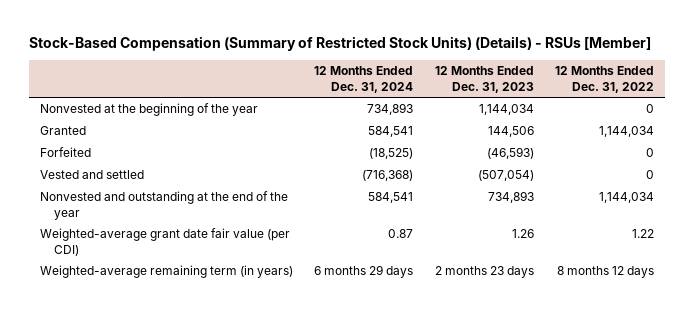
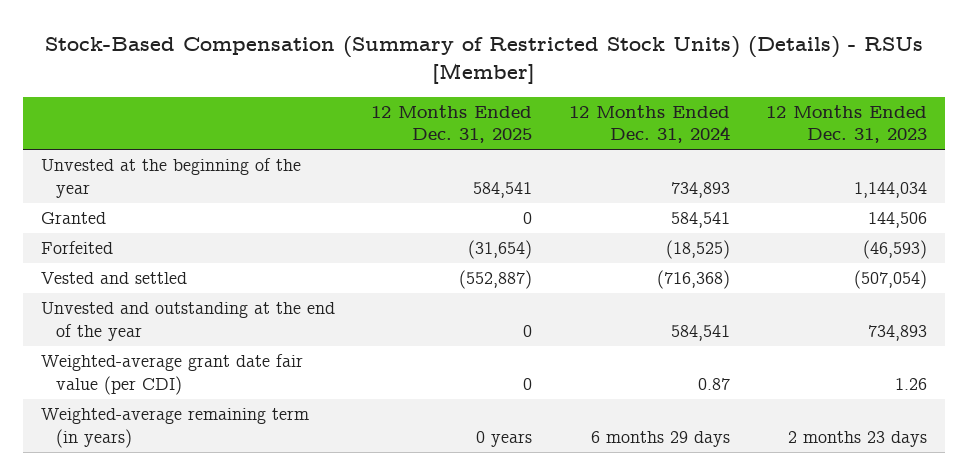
[554,66,654,93] 12 Months Ended Dec. 31, 2022 -> none
none -> [371,104,533,144] 12 Months Ended Dec. 31, 2025
[39,103,258,117] Nonvested at the beginning of the year -> [40,158,301,198] Unvested at the beginning of the year
[39,191,288,220] Nonvested and outstanding at the end of the year -> [40,302,335,341] Unvested and outstanding at the end of the year

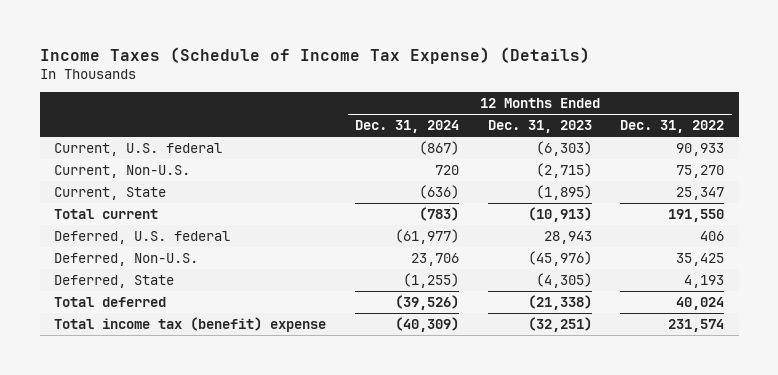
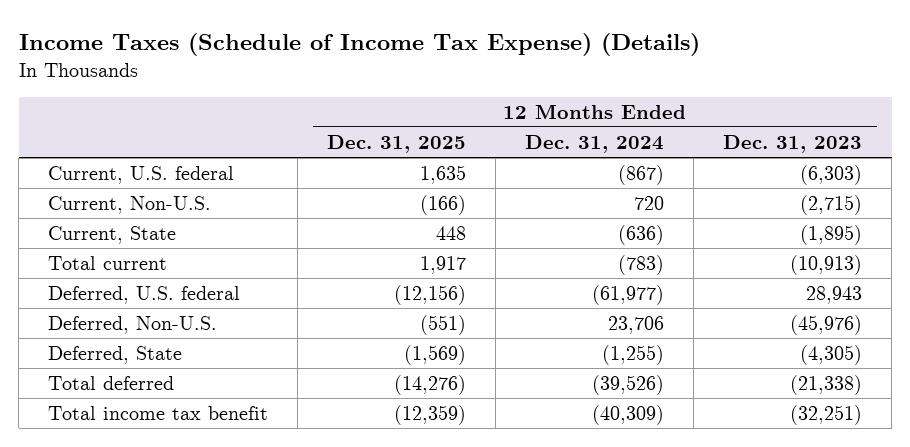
[620,120,725,134] Dec. 31, 2022 -> none
none -> [327,134,467,153] Dec. 31, 2025
[54,316,327,332] Total income tax (benefit) expense -> [48,405,269,420] Total income tax benefit

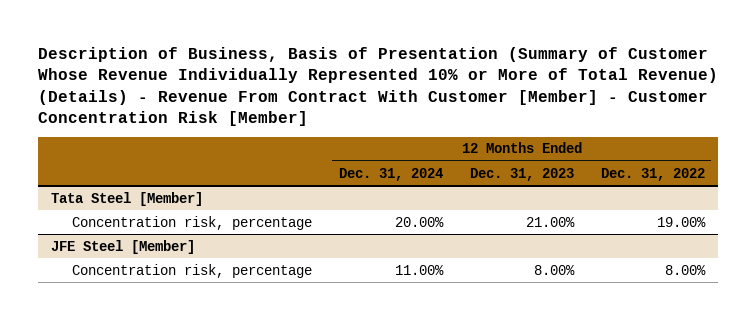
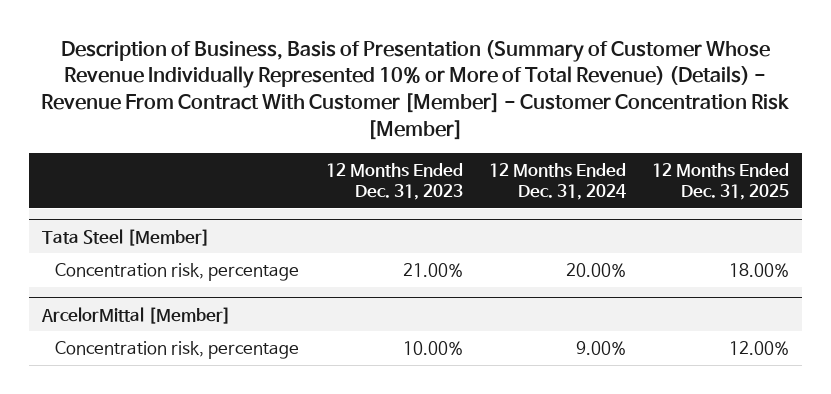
[600,167,705,181] Dec. 31, 2022 -> none
none -> [651,163,789,200] 12 Months Ended Dec. 31, 2025
[50,239,195,254] JFE Steel [Member] -> none
none -> [41,306,232,324] ArcelorMittal [Member]
[394,264,444,275] 11.00% -> [575,341,626,356] 9.00%
[533,264,575,275] 8.00% -> [402,341,463,356] 10.00%

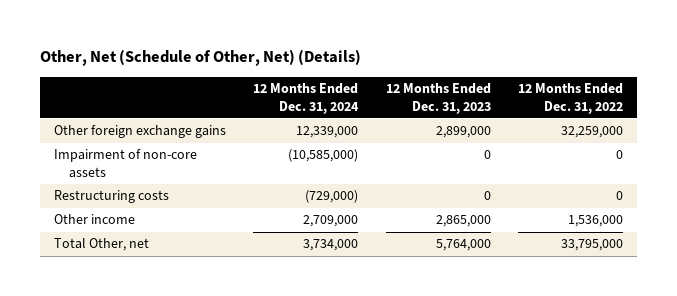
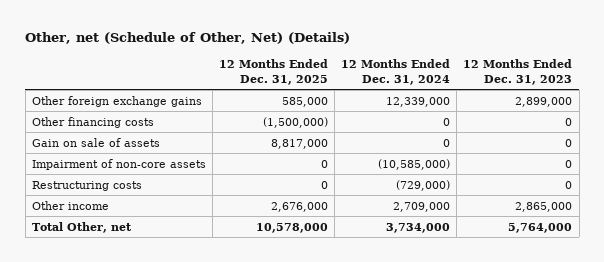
[40,49,362,67] Other, Net (Schedule of Other, Net) (Details) -> [25,32,351,45] Other, net (Schedule of Other, Net) (Details)
[518,83,624,114] 12 Months Ended Dec. 31, 2022 -> none
none -> [218,59,328,85] 12 Months Ended Dec. 31, 2025
none -> [31,116,154,128] Other financing costs
none -> [31,137,160,147] Gain on sale of assets

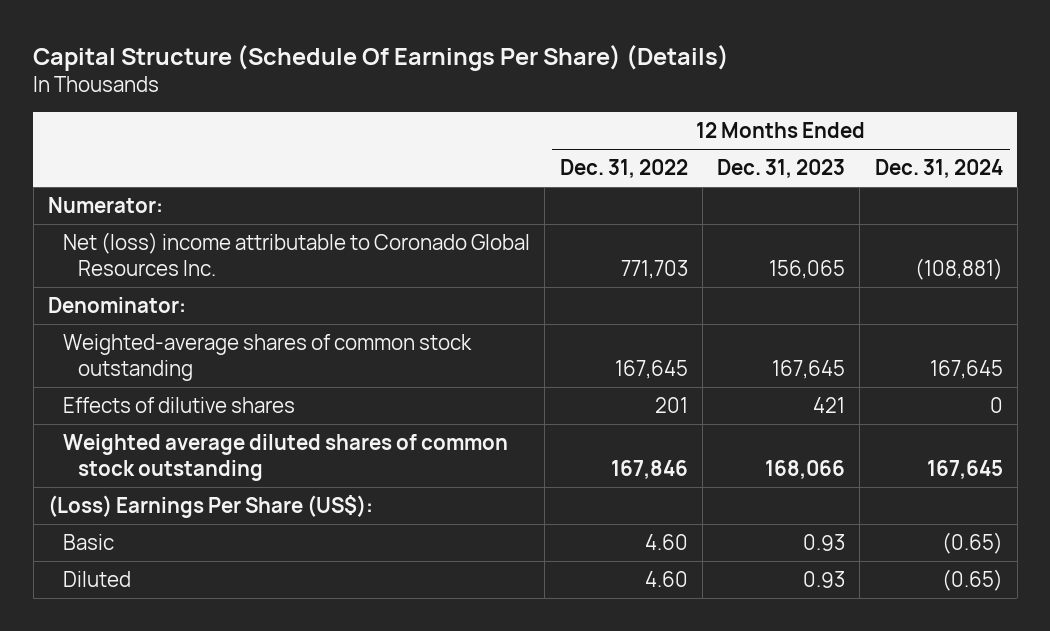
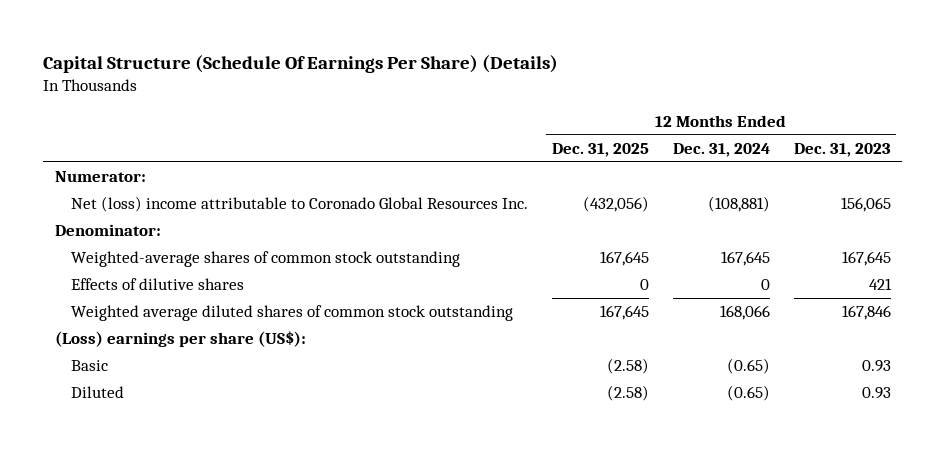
[559,159,688,179] Dec. 31, 2022 -> none
none -> [551,142,649,157] Dec. 31, 2025
[765,460,846,480] 168,066 -> [841,305,891,321] 167,846
[926,460,1003,480] 167,645 -> [719,305,770,321] 168,066
[47,494,373,518] (Loss) Earnings Per Share (US$): -> [54,331,306,348] (Loss) earnings per share (US$):

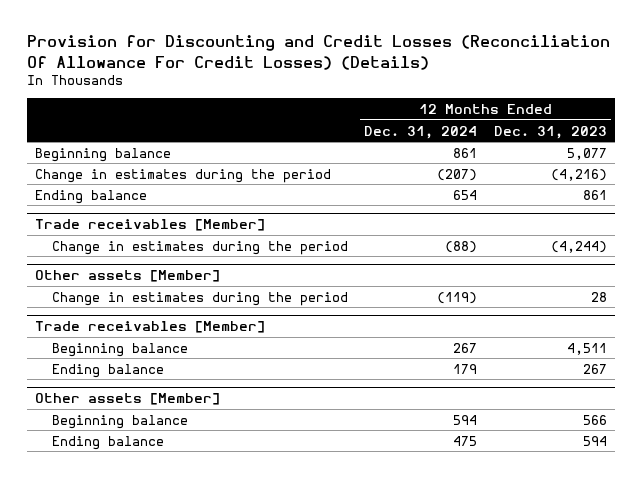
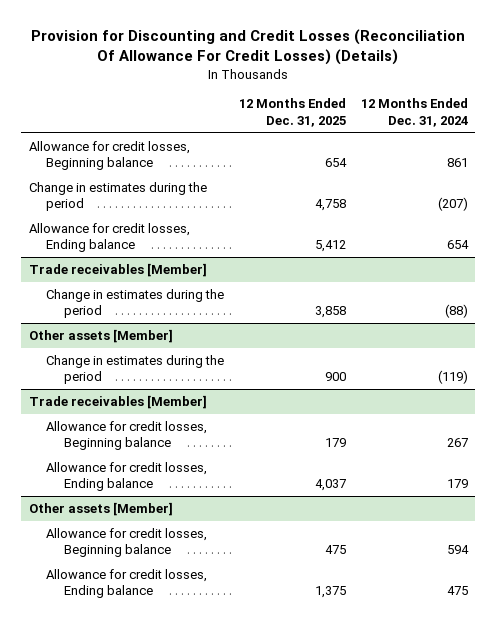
[493,125,607,139] Dec. 31, 2023 -> none
none -> [239,98,347,127] 12 Months Ended Dec. 31, 2025
[35,147,172,162] Beginning balance -> [28,140,190,171] Allowance for credit losses, Beginning balance
[35,189,148,204] Ending balance -> [28,222,190,253] Allowance for credit losses, Ending balance
[51,342,188,357] Beginning balance -> [46,420,208,451] Allowance for credit losses, Beginning balance
[51,363,164,378] Ending balance -> [46,461,208,492] Allowance for credit losses, Ending balance
[51,414,188,429] Beginning balance -> [46,527,208,558] Allowance for credit losses, Beginning balance
[51,435,164,450] Ending balance -> [46,568,208,599] Allowance for credit losses, Ending balance

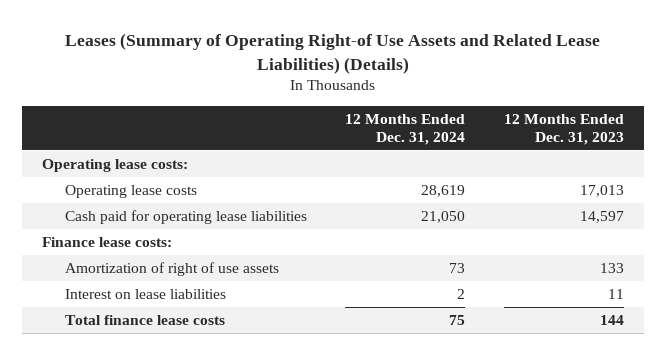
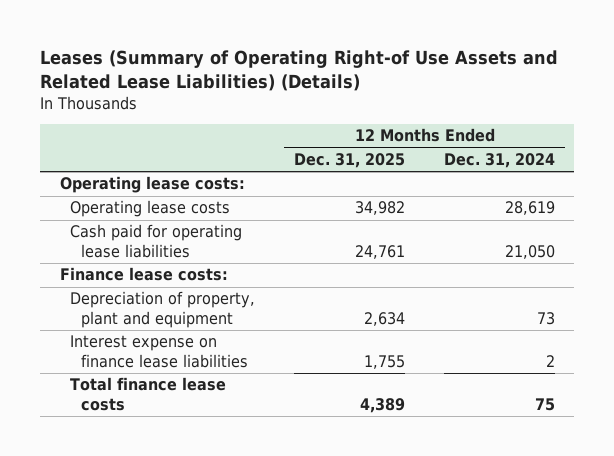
[504,113,625,145] 12 Months Ended Dec. 31, 2023 -> none
none -> [294,153,406,169] Dec. 31, 2025
[64,262,279,277] Amortization of right of use assets -> [70,291,256,329] Depreciation of property, plant and equipment
[64,289,226,300] Interest on lease liabilities -> [70,335,249,369] Interest expense on finance lease liabilities

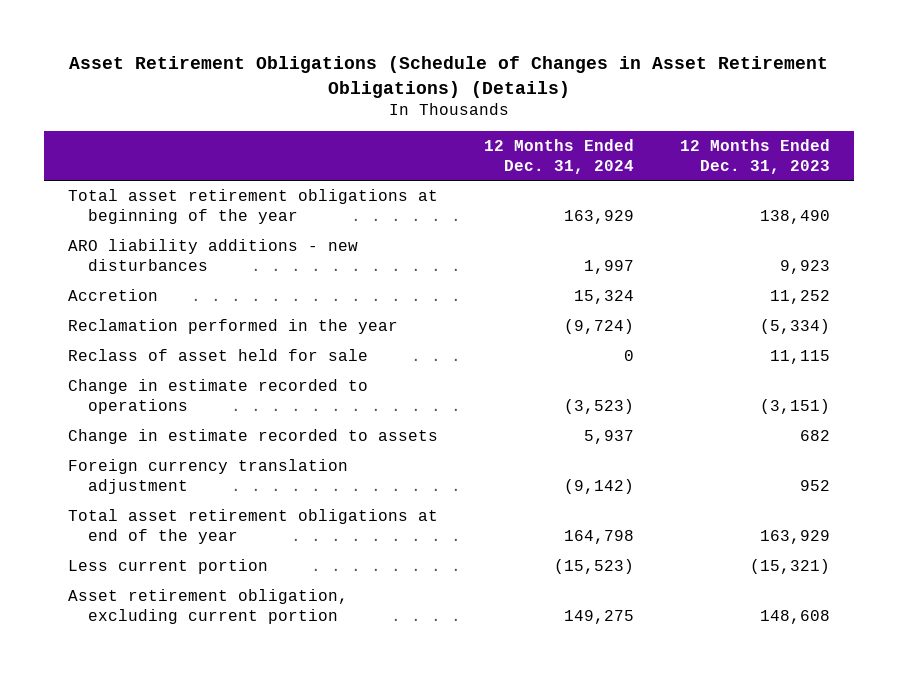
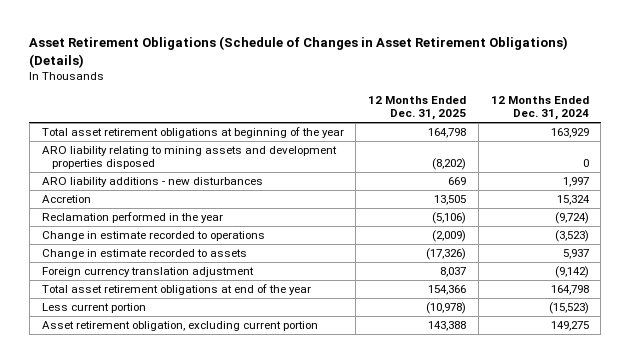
[680,138,831,174] 12 Months Ended Dec. 31, 2023 -> none
none -> [368,96,467,121] 12 Months Ended Dec. 31, 2025
none -> [41,146,337,170] ARO liability relating to mining assets and development properties disposed
[67,349,368,362] Reclass of asset held for sale -> none

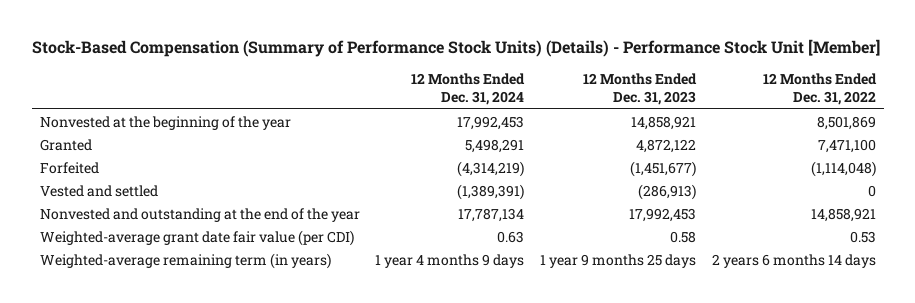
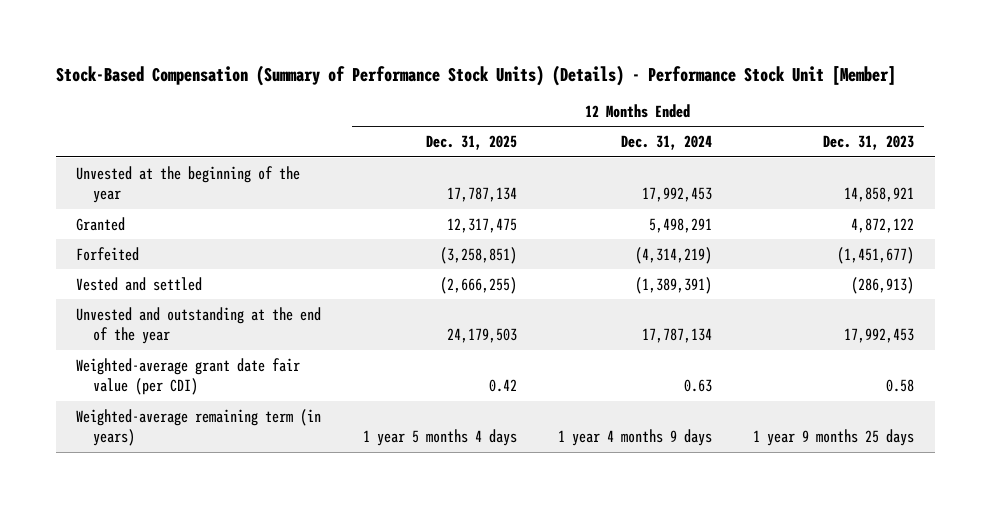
[762,73,877,106] 12 Months Ended Dec. 31, 2022 -> none
none -> [425,135,517,151] Dec. 31, 2025
[39,115,291,130] Nonvested at the beginning of the year -> [76,165,301,204] Unvested at the beginning of the year
[39,207,360,222] Nonvested and outstanding at the end of the year -> [76,306,322,345] Unvested and outstanding at the end of the year

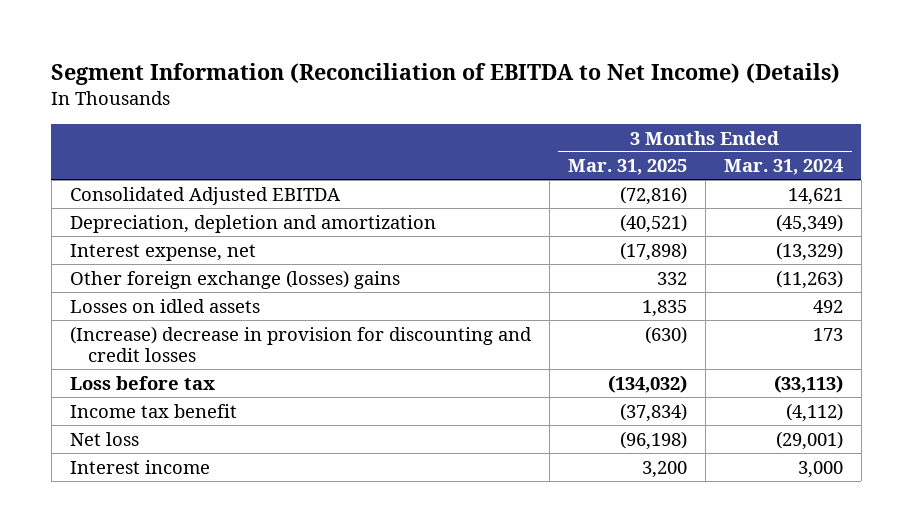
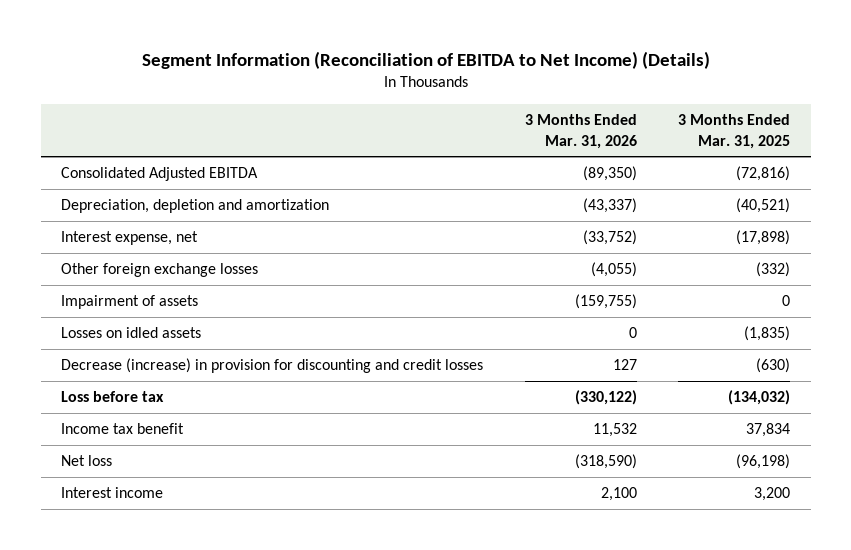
[723,159,843,176] Mar. 31, 2024 -> none
none -> [524,113,637,149] 3 Months Ended Mar. 31, 2026
[69,269,400,289] Other foreign exchange (losses) gains -> [61,263,259,278] Other foreign exchange losses
[656,271,687,285] 332 -> [755,262,790,278] (332)
none -> [61,295,199,310] Impairment of assets
[641,299,687,317] 1,835 -> [743,326,790,342] (1,835)
[69,325,532,363] (Increase) decrease in provision for discounting and credit losses -> [61,358,484,374] Decrease (increase) in provision for discounting and credit losses
[619,402,687,422] (37,834) -> [745,423,790,438] 37,834

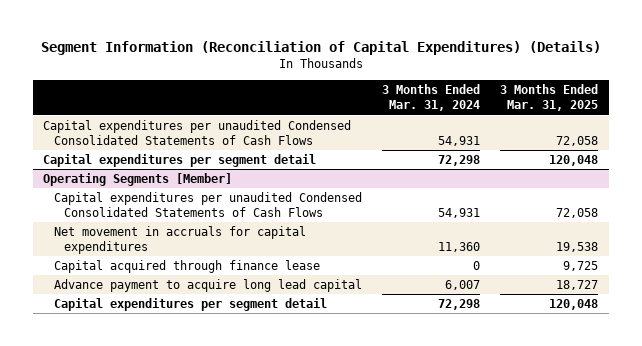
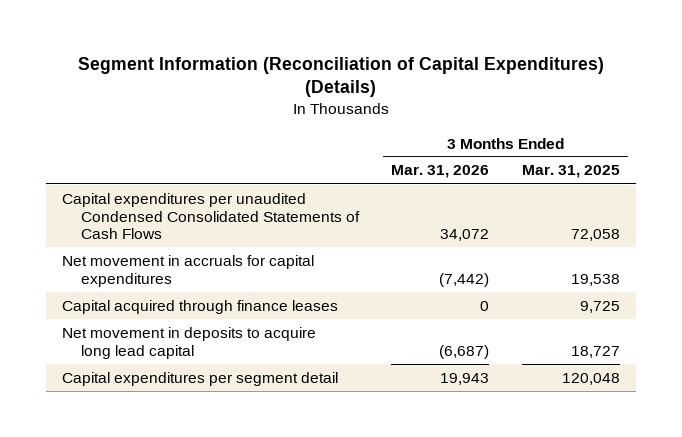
[381,84,480,112] 3 Months Ended Mar. 31, 2024 -> none
none -> [391,165,490,179] Mar. 31, 2026
[43,154,317,168] Capital expenditures per segment detail -> none
[43,173,233,187] Operating Segments [Member] -> none
[53,192,362,218] Capital expenditures per unaudited Condensed Consolidated Statements of Cash Flows -> none
[53,260,320,274] Capital acquired through finance lease -> [61,299,338,314] Capital acquired through finance leases
[53,279,362,293] Advance payment to acquire long lead capital -> [61,326,316,359] Net movement in deposits to acquire long lead capital

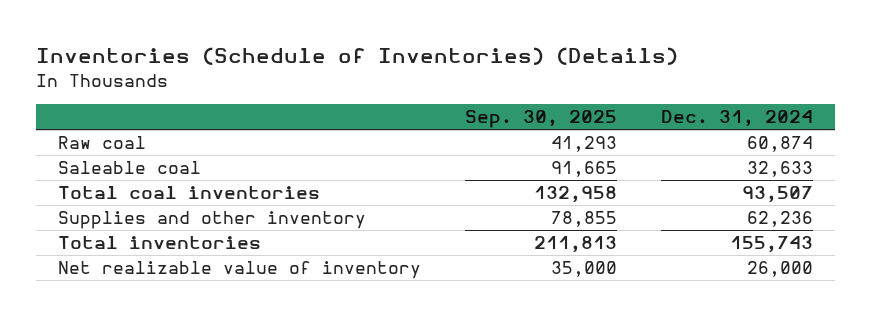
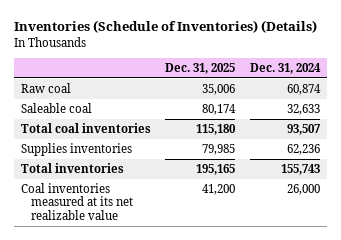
[465,110,618,129] Sep. 30, 2025 -> none
none -> [165,62,236,74] Dec. 31, 2025
[58,211,367,230] Supplies and other inventory -> [20,142,132,156] Supplies inventories
[58,261,422,280] Net realizable value of inventory -> [20,182,134,221] Coal inventories measured at its net realizable value

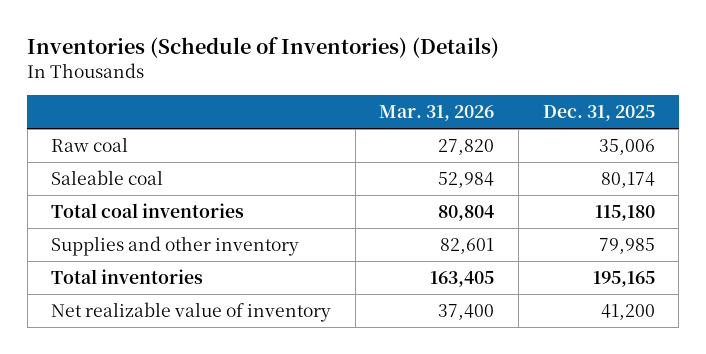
[249,62,321,74] Dec. 31, 2024 -> none
none -> [379,105,495,122] Mar. 31, 2026
[20,142,132,156] Supplies inventories -> [51,235,300,256] Supplies and other inventory
[20,182,134,221] Coal inventories measured at its net realizable value -> [51,301,332,322] Net realizable value of inventory

